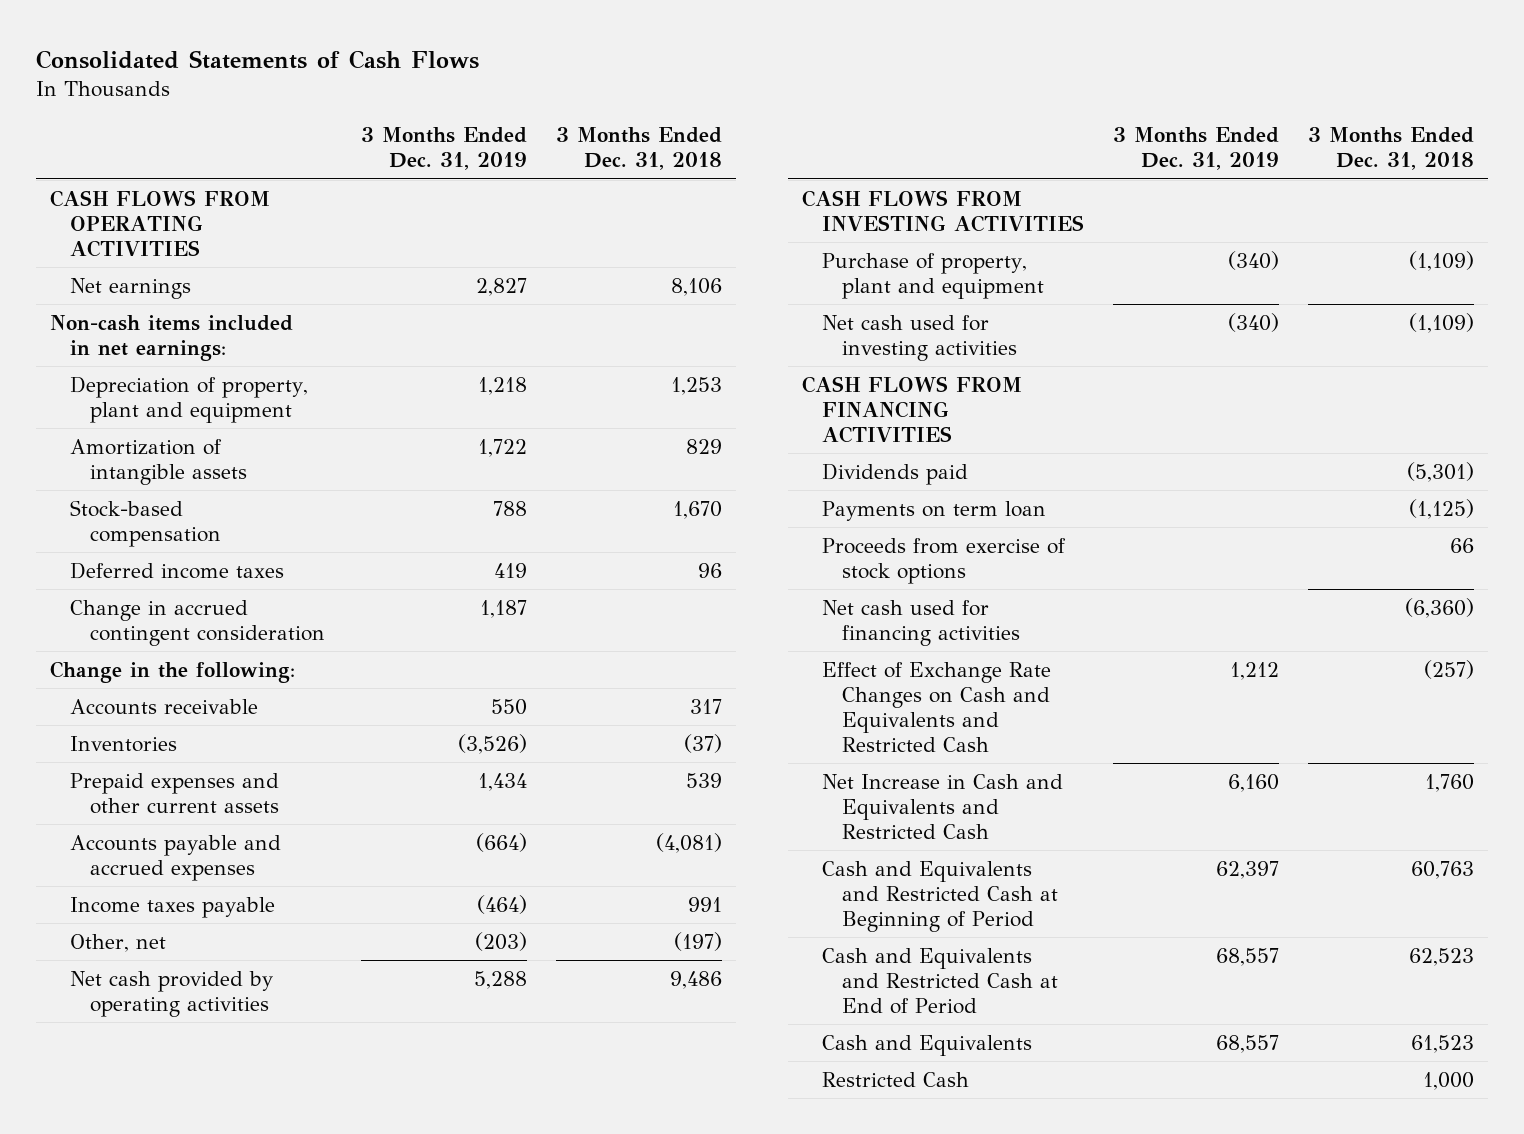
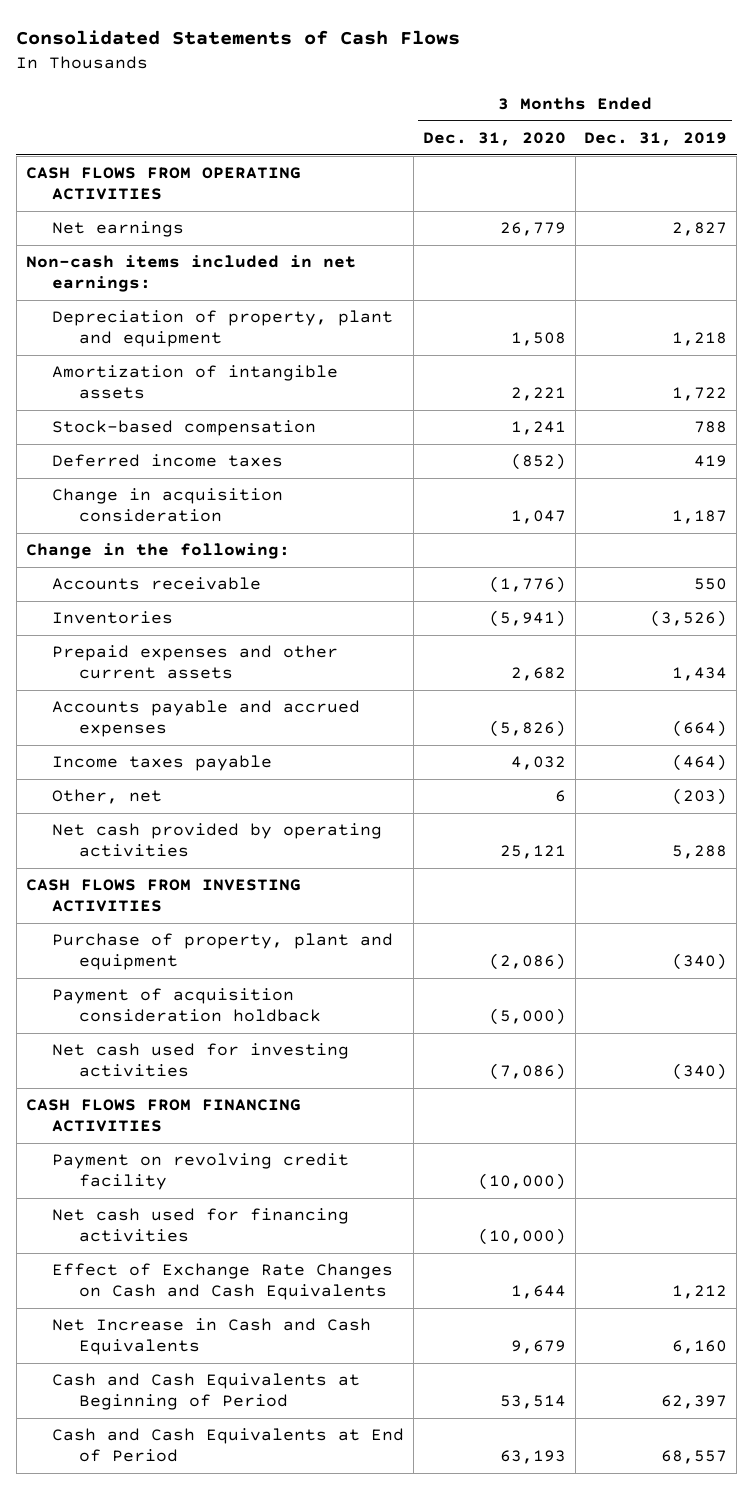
[555,127,722,171] 3 Months Ended Dec. 31, 2018 -> none
none -> [422,131,566,146] Dec. 31, 2020
[70,599,326,646] Change in accrued contingent consideration -> [52,488,284,523] Change in acquisition consideration
none -> [52,988,321,1023] Payment of acquisition consideration holdback
[822,462,969,485] Dividends paid -> none
[822,500,1047,521] Payments on term loan -> none
[822,537,1067,584] Proceeds from exercise of stock options -> none
none -> [52,1153,350,1191] Payment on revolving credit facility
[822,1034,1033,1056] Cash and Equivalents -> none
[822,1071,970,1087] Restricted Cash -> none
[822,661,1052,752] Effect of Exchange Rate Changes on Cash and Equivalents and Restricted Cash -> [52,1263,394,1301] Effect of Exchange Rate Changes on Cash and Cash Equivalents
[822,773,1064,839] Net Increase in Cash and Equivalents and Restricted Cash -> [52,1318,372,1356] Net Increase in Cash and Cash Equivalents
[822,860,1059,932] Cash and Equivalents and Restricted Cash at Beginning of Period -> [52,1373,361,1411] Cash and Cash Equivalents at Beginning of Period
[822,947,1059,1014] Cash and Equivalents and Restricted Cash at End of Period -> [52,1428,405,1463] Cash and Cash Equivalents at End of Period

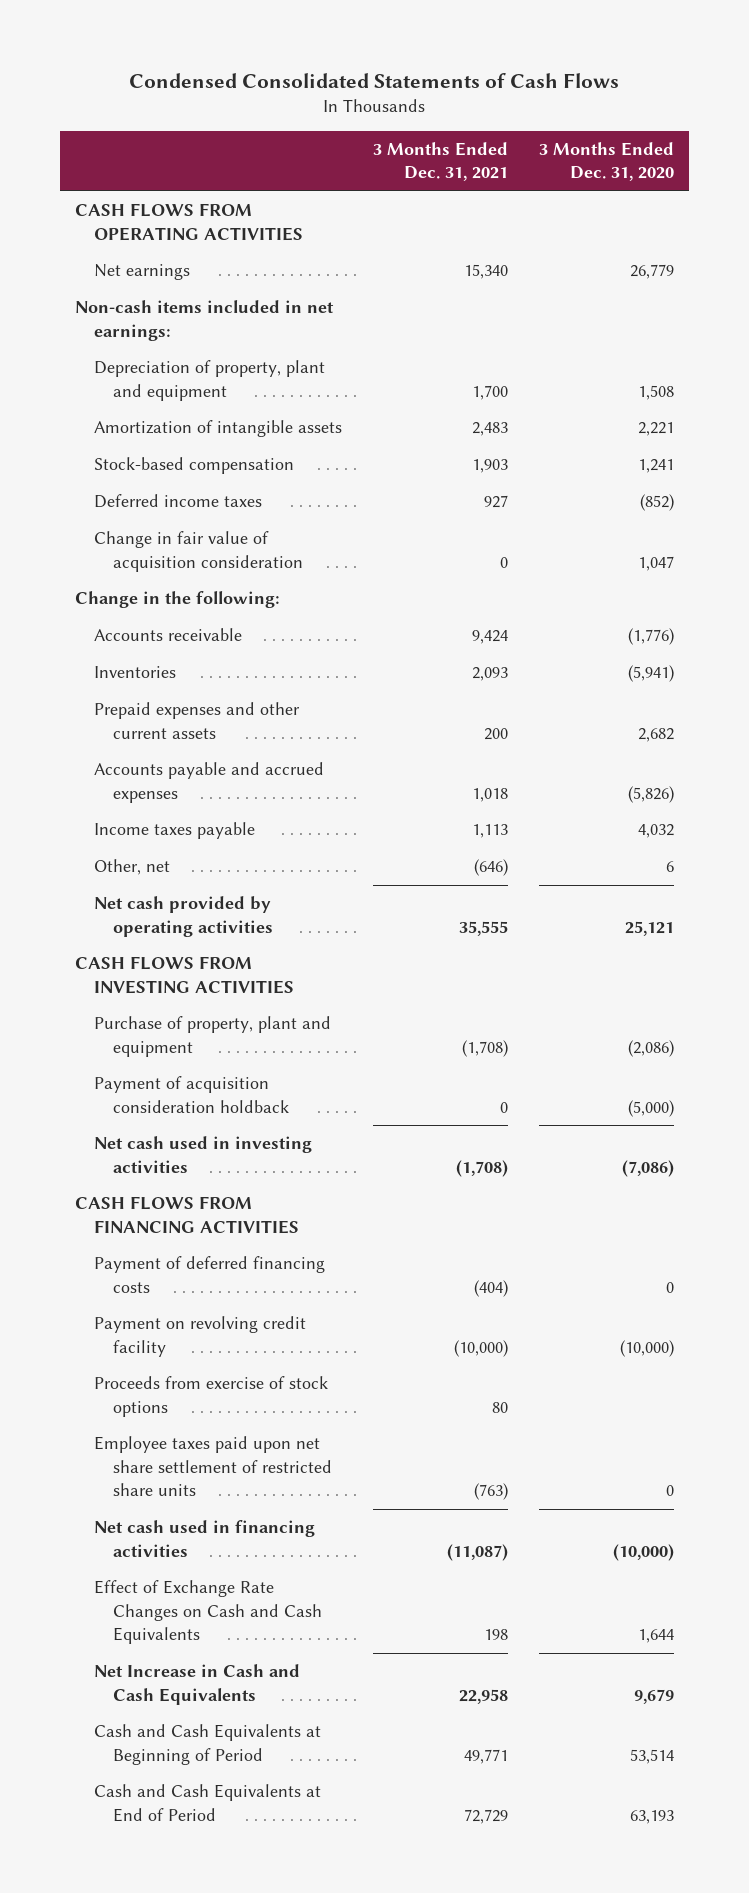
[16,30,461,46] Consolidated Statements of Cash Flows -> [129,72,620,88] Condensed Consolidated Statements of Cash Flows
[584,131,728,146] Dec. 31, 2019 -> none
none -> [372,142,508,182] 3 Months Ended Dec. 31, 2021
[52,488,284,523] Change in acquisition consideration -> [94,531,304,572] Change in fair value of acquisition consideration
[52,1043,350,1078] Net cash used for investing activities -> [94,1136,313,1173] Net cash used in investing activities
none -> [94,1256,326,1293] Payment of deferred financing costs
none -> [94,1376,329,1417] Proceeds from exercise of stock options
none -> [94,1436,333,1497] Employee taxes paid upon net share settlement of restricted share units
[52,1208,350,1243] Net cash used for financing activities -> [94,1520,316,1557] Net cash used in financing activities

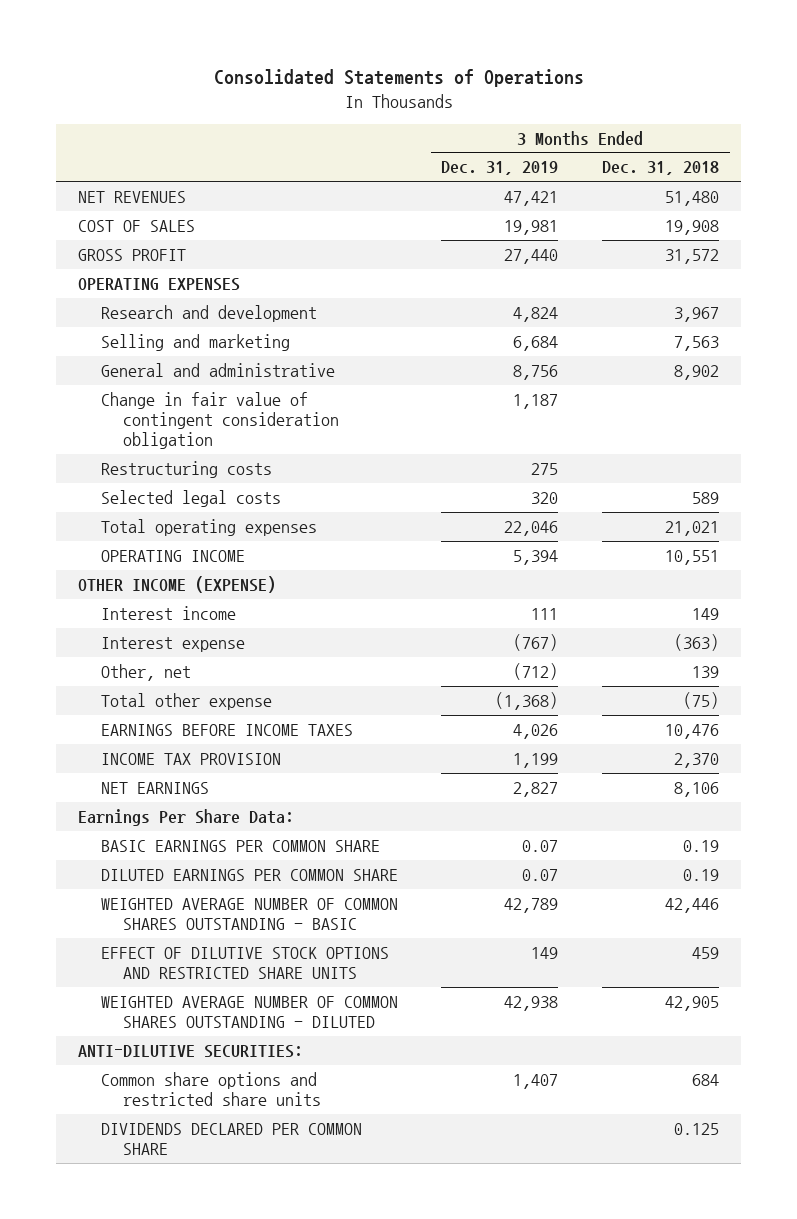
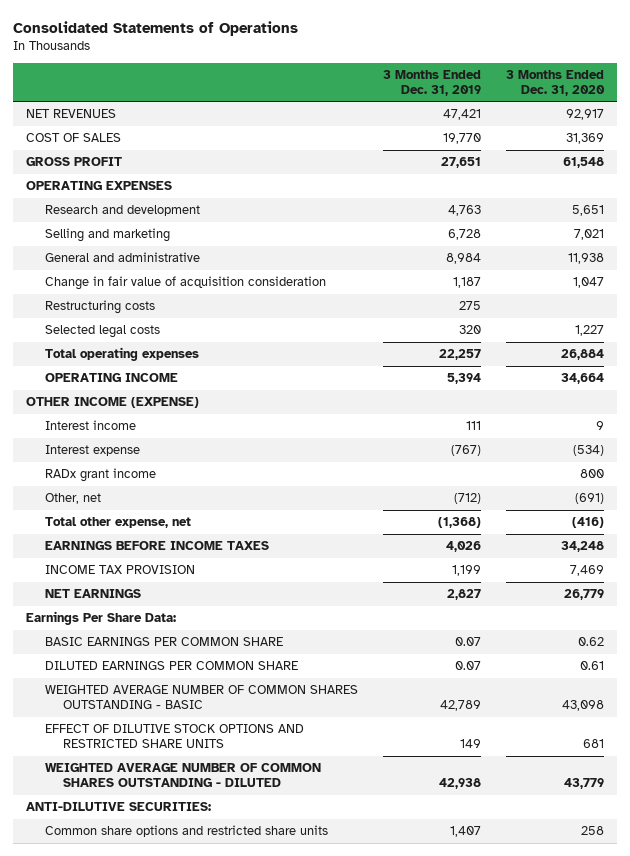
[602,161,720,176] Dec. 31, 2018 -> none
none -> [506,69,606,96] 3 Months Ended Dec. 31, 2020
[504,219,559,235] 19,981 -> [442,133,481,145] 19,770
[504,248,559,264] 27,440 -> [440,157,481,169] 27,651
[513,306,559,322] 4,824 -> [447,205,481,217] 4,763
[513,335,559,351] 6,684 -> [447,229,481,241] 6,728
[513,364,559,380] 8,756 -> [445,253,481,265] 8,984
[100,391,340,450] Change in fair value of contingent consideration obligation -> [44,276,326,291] Change in fair value of acquisition consideration
[504,520,559,536] 22,046 -> [438,349,481,361] 22,257
none -> [44,468,156,483] RADx grant income
[100,692,272,710] Total other expense -> [44,517,191,529] Total other expense, net
[100,1122,362,1156] DIVIDENDS DECLARED PER COMMON SHARE -> none

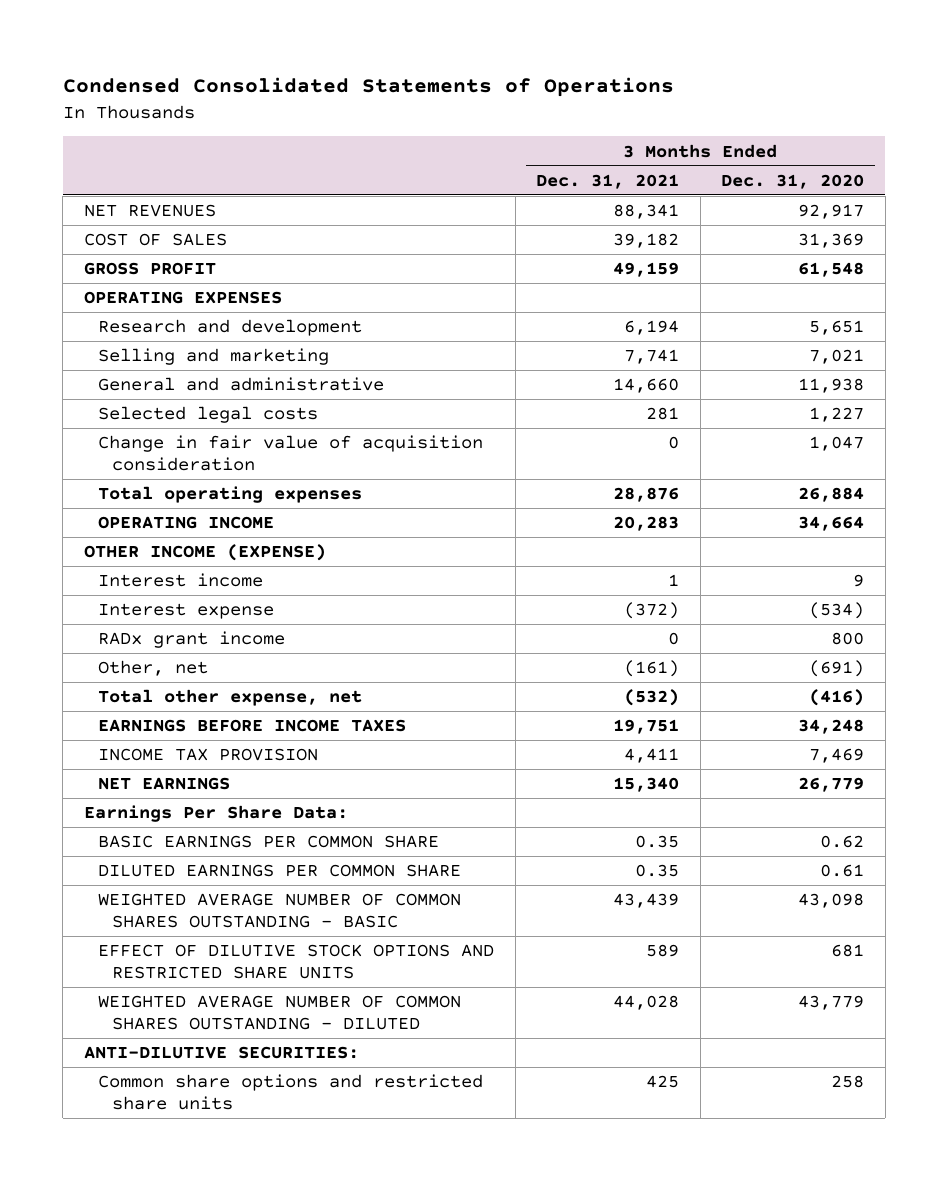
[12,20,298,36] Consolidated Statements of Operations -> [62,77,674,98] Condensed Consolidated Statements of Operations
[382,69,481,96] 3 Months Ended Dec. 31, 2019 -> none
none -> [536,173,680,189] Dec. 31, 2021
[44,300,155,315] Restructuring costs -> none
[44,276,326,291] Change in fair value of acquisition consideration -> [98,435,484,472] Change in fair value of acquisition consideration

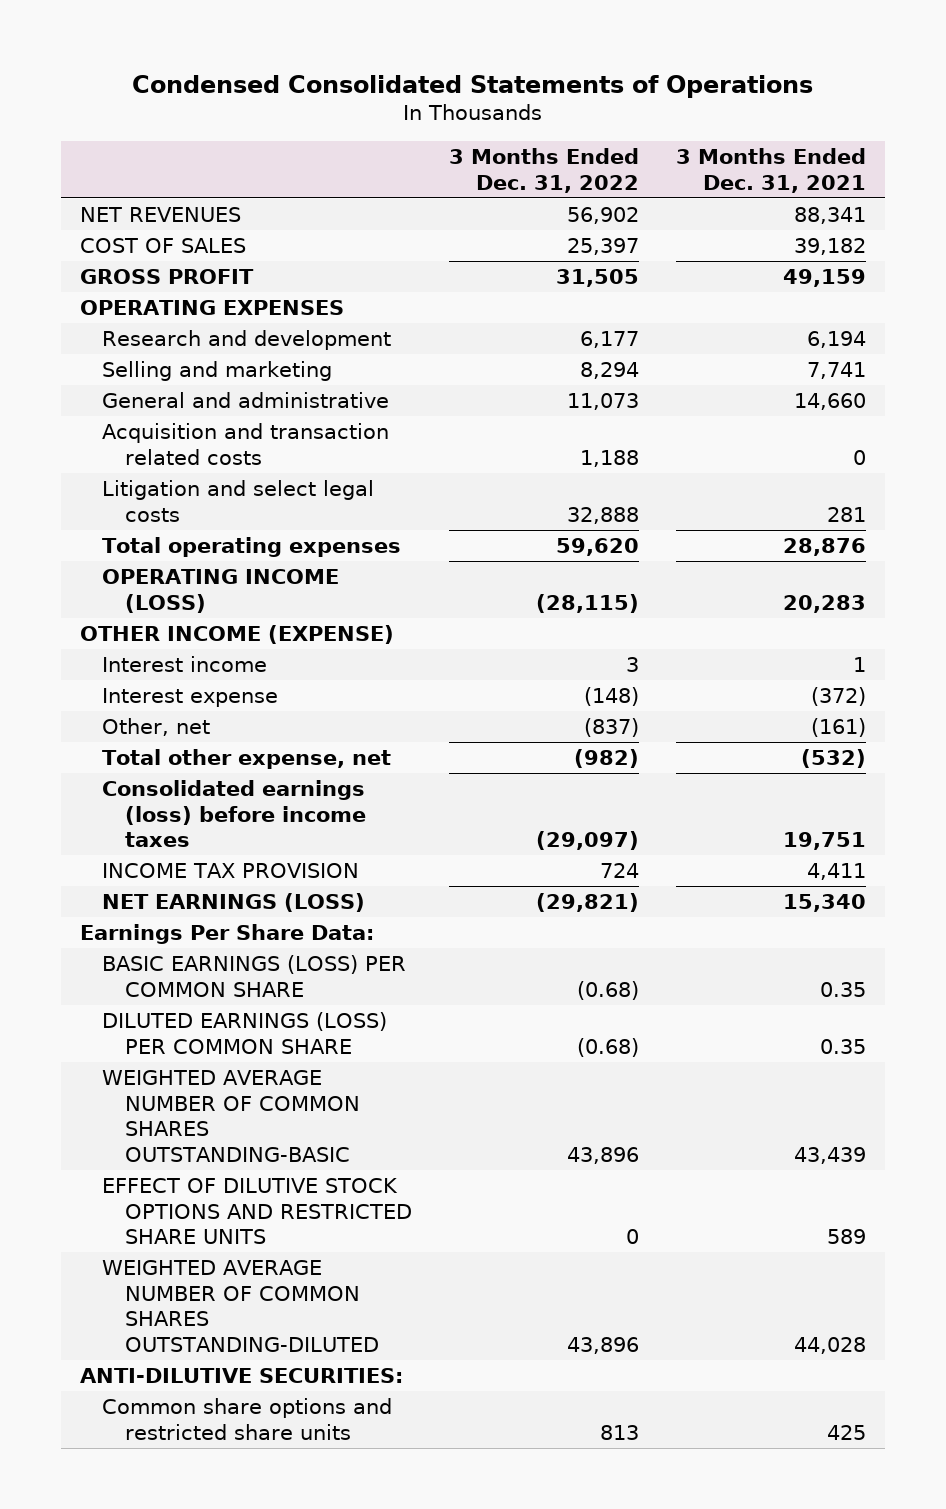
[721,173,865,189] Dec. 31, 2020 -> none
none -> [449,147,640,193] 3 Months Ended Dec. 31, 2022
[98,435,484,472] Change in fair value of acquisition consideration -> none
none -> [102,422,390,465] Acquisition and transaction related costs
[98,406,319,424] Selected legal costs -> [102,479,375,522] Litigation and select legal costs
[98,516,275,530] OPERATING INCOME -> [102,568,340,613] OPERATING INCOME (LOSS)
[98,631,286,649] RADx grant income -> none
[98,719,407,733] EARNINGS BEFORE INCOME TAXES -> [102,779,367,848] Consolidated earnings (loss) before income taxes
[98,777,231,791] NET EARNINGS -> [102,892,366,912] NET EARNINGS (LOSS)
[98,835,440,849] BASIC EARNINGS PER COMMON SHARE -> [102,954,407,997] BASIC EARNINGS (LOSS) PER COMMON SHARE
[98,864,462,878] DILUTED EARNINGS PER COMMON SHARE -> [102,1011,388,1054] DILUTED EARNINGS (LOSS) PER COMMON SHARE
[98,893,462,929] WEIGHTED AVERAGE NUMBER OF COMMON SHARES OUTSTANDING - BASIC -> [102,1069,361,1163] WEIGHTED AVERAGE NUMBER OF COMMON SHARES OUTSTANDING-BASIC
[98,995,462,1031] WEIGHTED AVERAGE NUMBER OF COMMON SHARES OUTSTANDING - DILUTED -> [102,1259,380,1353] WEIGHTED AVERAGE NUMBER OF COMMON SHARES OUTSTANDING-DILUTED

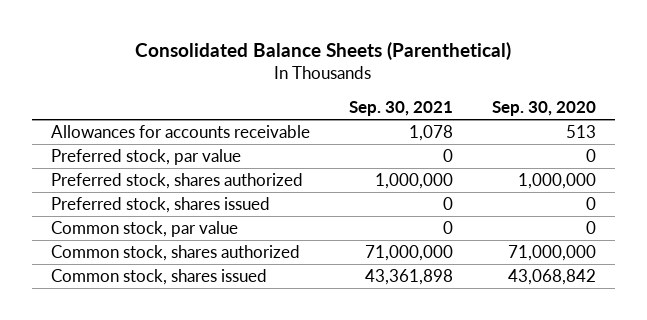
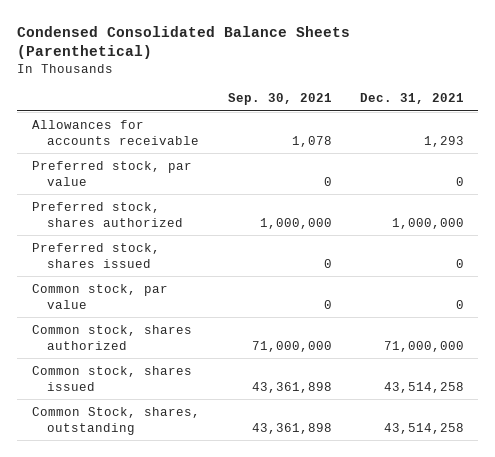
[135,42,512,61] Consolidated Balance Sheets (Parenthetical) -> [17,25,351,60] Condensed Consolidated Balance Sheets (Parenthetical)
[491,101,596,117] Sep. 30, 2020 -> none
none -> [359,93,464,105] Dec. 31, 2021
none -> [31,406,200,435] Common Stock, shares, outstanding

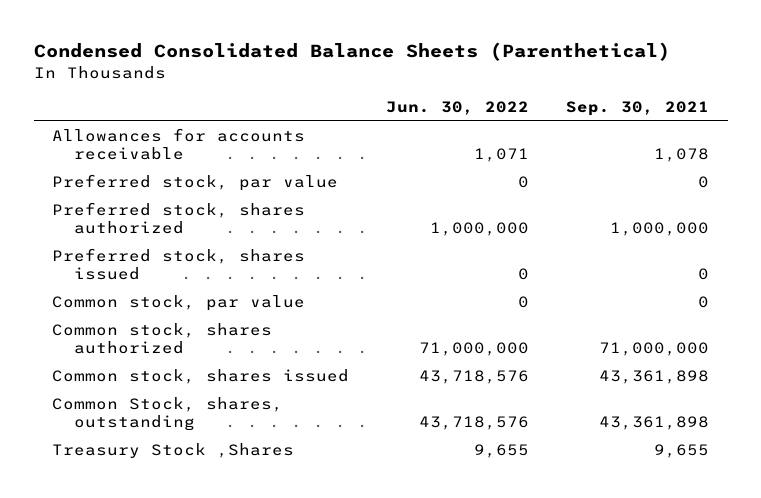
[359,93,464,105] Dec. 31, 2021 -> none
none -> [386,100,530,115] Jun. 30, 2022
none -> [52,443,295,459] Treasury Stock ,Shares

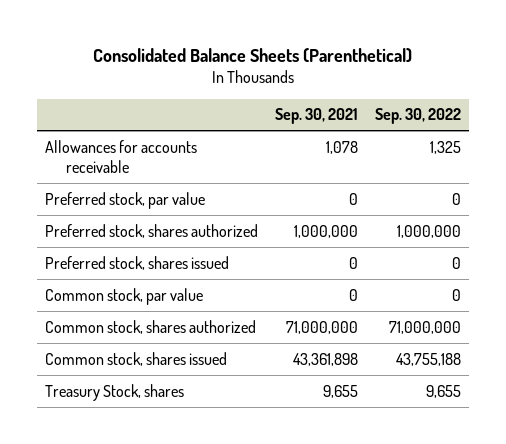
[33,42,670,62] Condensed Consolidated Balance Sheets (Parenthetical) -> [93,47,413,63] Consolidated Balance Sheets (Parenthetical)
[386,100,530,115] Jun. 30, 2022 -> none
none -> [375,108,462,125] Sep. 30, 2022
[52,397,284,432] Common Stock, shares, outstanding -> none
[52,443,295,459] Treasury Stock ,Shares -> [45,383,185,401] Treasury Stock, shares

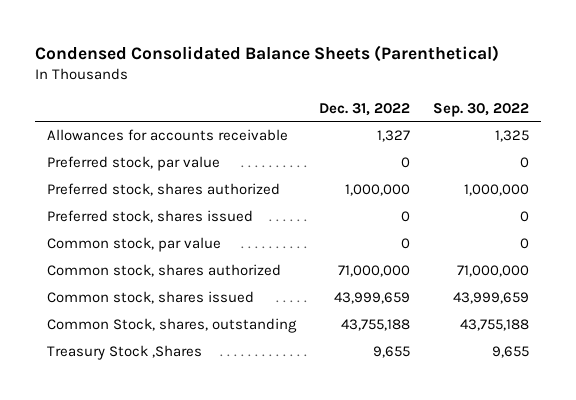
[93,47,413,63] Consolidated Balance Sheets (Parenthetical) -> [35,44,500,62] Condensed Consolidated Balance Sheets (Parenthetical)
[275,108,359,125] Sep. 30, 2021 -> none
none -> [319,102,411,116] Dec. 31, 2022
[396,352,462,366] 43,755,188 -> [453,292,530,305] 43,999,659
none -> [46,318,297,334] Common Stock, shares, outstanding
[45,383,185,401] Treasury Stock, shares -> [46,345,202,361] Treasury Stock ,Shares

